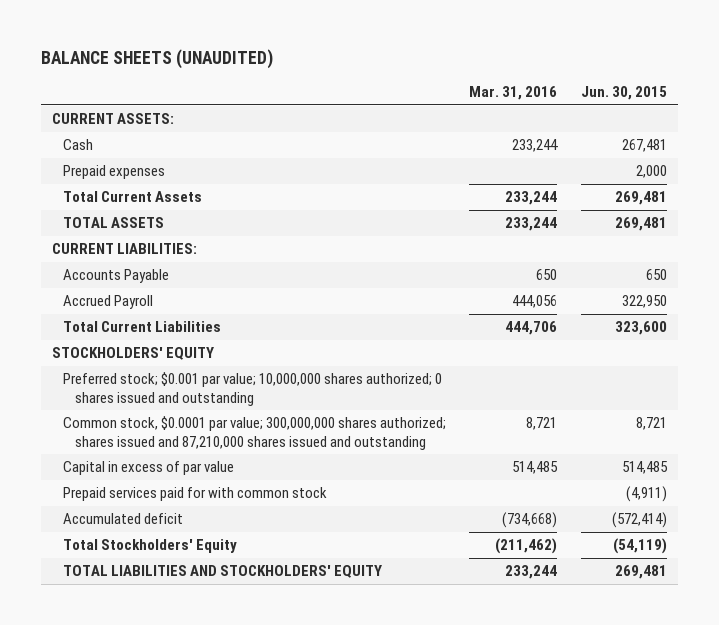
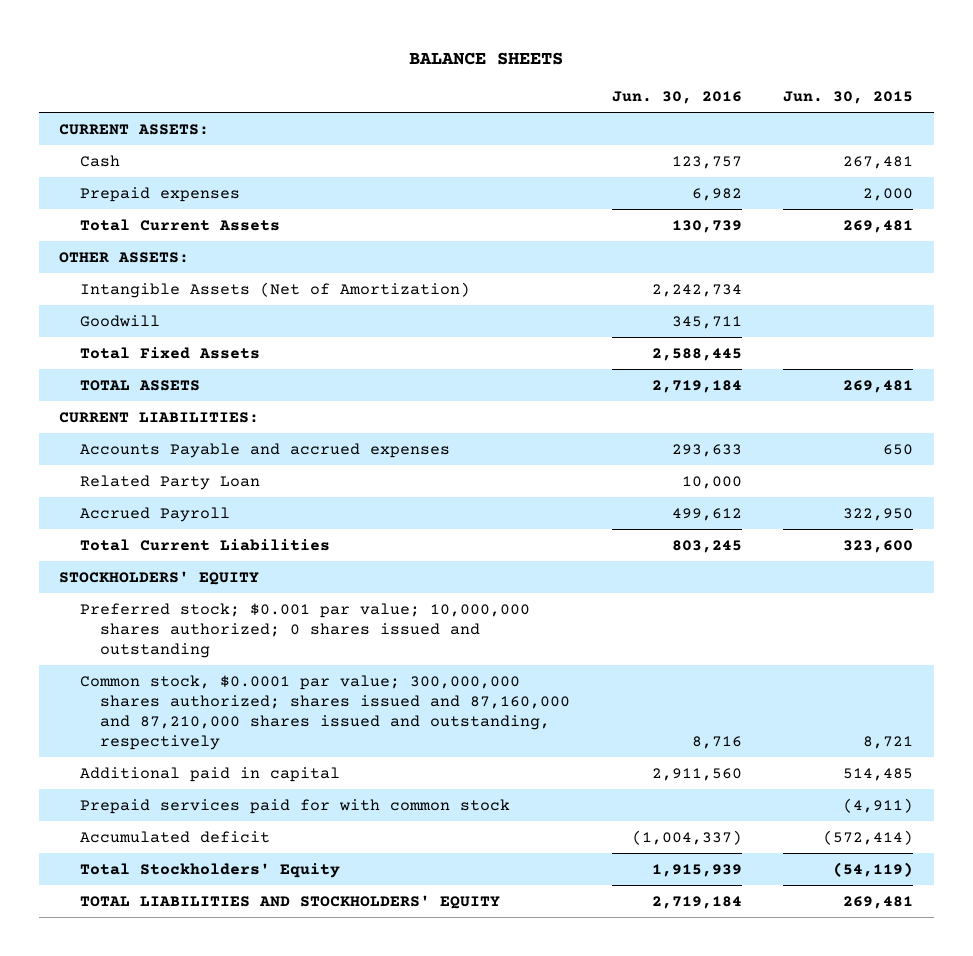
[40,48,273,69] BALANCE SHEETS (UNAUDITED) -> [409,52,564,66] BALANCE SHEETS
[469,86,558,101] Mar. 31, 2016 -> none
none -> [611,91,742,105] Jun. 30, 2016
none -> [59,251,190,263] OTHER ASSETS:
none -> [79,281,470,298] Intangible Assets (Net of Amortization)
none -> [79,314,160,327] Goodwill
none -> [79,346,260,359] Total Fixed Assets
[63,269,170,284] Accounts Payable -> [79,442,450,458] Accounts Payable and accrued expenses
none -> [79,474,260,490] Related Party Loan
[63,416,447,450] Common stock, $0.0001 par value; 300,000,000 shares authorized; shares issued and 87,210,000 shares issued and outstanding -> [79,674,570,750] Common stock, $0.0001 par value; 300,000,000 shares authorized; shares issued and 87,160,000 and 87,210,000 shares issued and outstanding, respectively
[63,461,235,476] Capital in excess of par value -> [79,766,340,782] Additional paid in capital

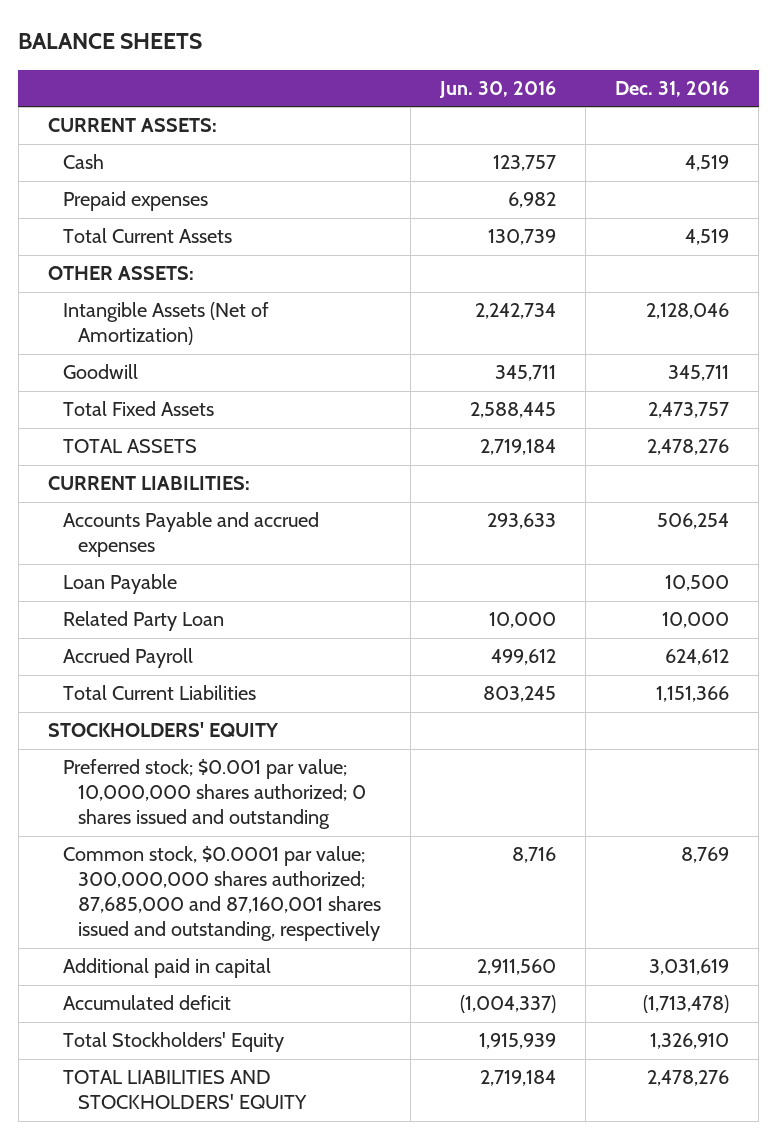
[783,91,914,105] Jun. 30, 2015 -> none
none -> [615,81,730,98] Dec. 31, 2016
none -> [62,574,177,595] Loan Payable
[79,674,570,750] Common stock, $0.0001 par value; 300,000,000 shares authorized; shares issued and 87,160,000 and 87,210,000 shares issued and outstanding, respectively -> [62,846,381,942] Common stock, $0.0001 par value; 300,000,000 shares authorized; 87,685,000 and 87,160,001 shares issued and outstanding, respectively
[79,798,510,814] Prepaid services paid for with common stock -> none

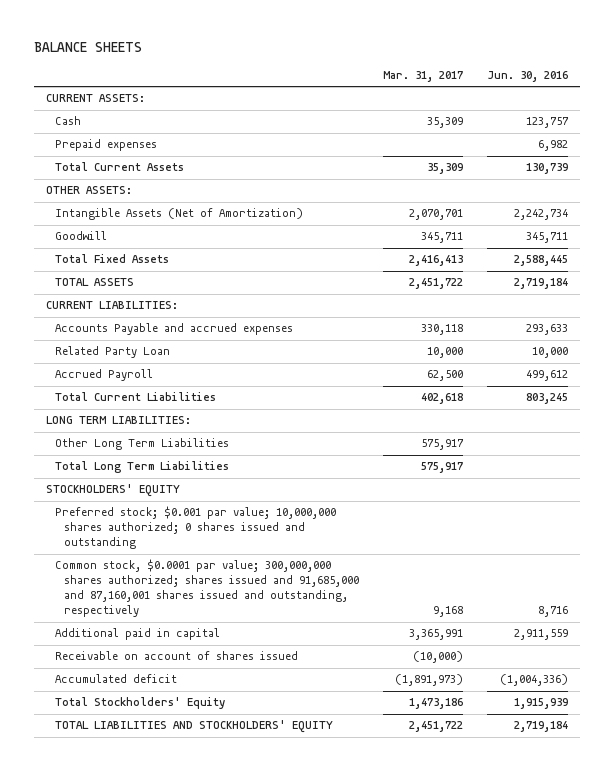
[615,81,730,98] Dec. 31, 2016 -> none
none -> [383,71,464,83] Mar. 31, 2017
[62,574,177,595] Loan Payable -> none
none -> [45,416,191,425] LONG TERM LIABILITIES:
none -> [55,438,230,451] Other Long Term Liabilities
none -> [55,461,230,474] Total Long Term Liabilities
[62,846,381,942] Common stock, $0.0001 par value; 300,000,000 shares authorized; 87,685,000 and 87,160,001 shares issued and outstanding, respectively -> [55,559,360,618] Common stock, $0.0001 par value; 300,000,000 shares authorized; shares issued and 91,685,000 and 87,160,001 shares issued and outstanding, respectively
[476,959,556,976] 2,911,560 -> [514,629,569,641] 2,911,559
none -> [55,651,299,661] Receivable on account of shares issued
[459,995,556,1014] (1,004,337) -> [500,674,569,687] (1,004,336)

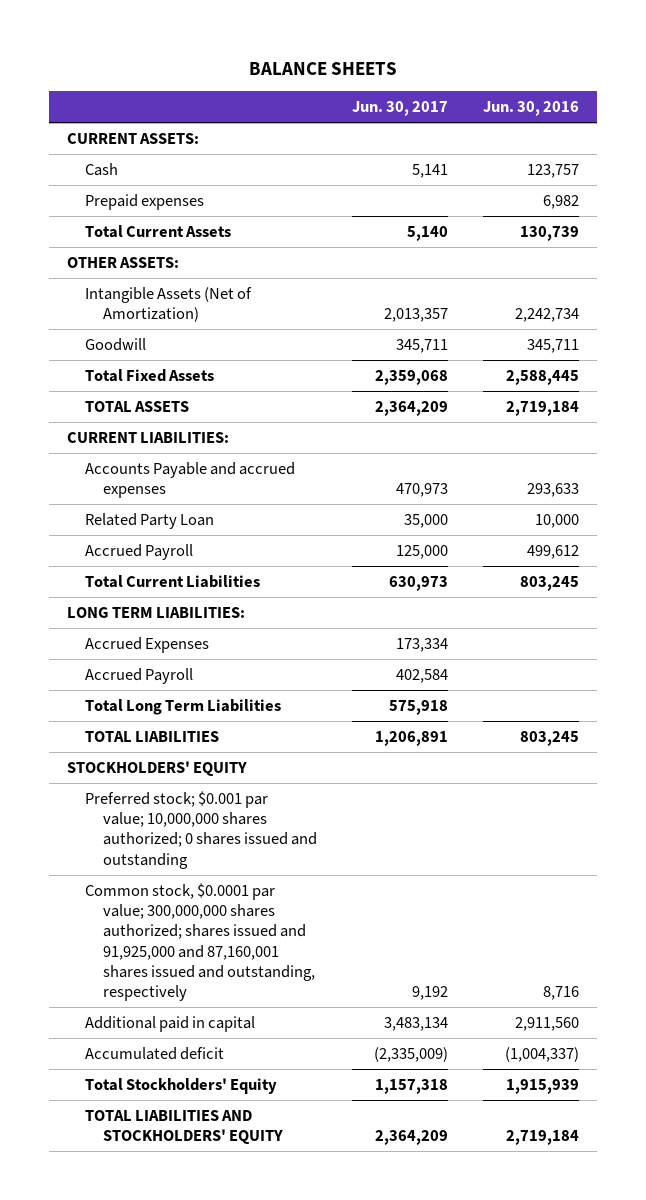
[383,71,464,83] Mar. 31, 2017 -> none
none -> [352,101,449,117] Jun. 30, 2017
[55,438,230,451] Other Long Term Liabilities -> none
none -> [85,636,210,653] Accrued Expenses
none -> [85,667,194,684] Accrued Payroll
none -> [85,730,220,742] TOTAL LIABILITIES
[55,651,299,661] Receivable on account of shares issued -> none
[55,559,360,618] Common stock, $0.0001 par value; 300,000,000 shares authorized; shares issued and 91,685,000 and 87,160,001 shares issued and outstanding, respectively -> [85,882,315,1002] Common stock, $0.0001 par value; 300,000,000 shares authorized; shares issued and 91,925,000 and 87,160,001 shares issued and outstanding, respectively
[514,629,569,641] 2,911,559 -> [515,1016,580,1031] 2,911,560
[500,674,569,687] (1,004,336) -> [505,1046,580,1062] (1,004,337)

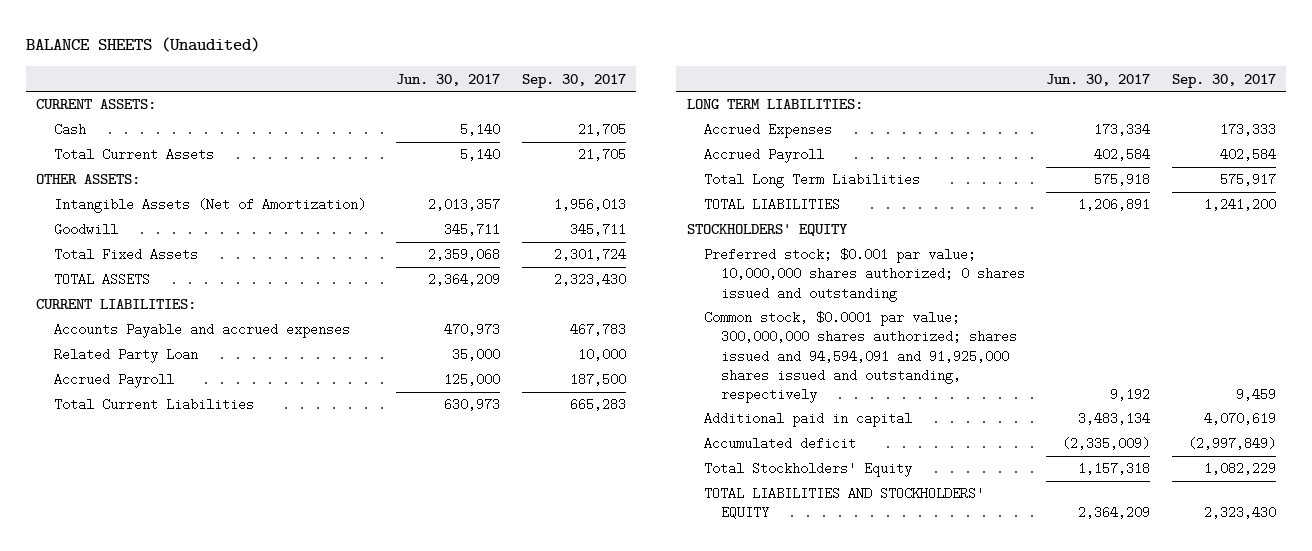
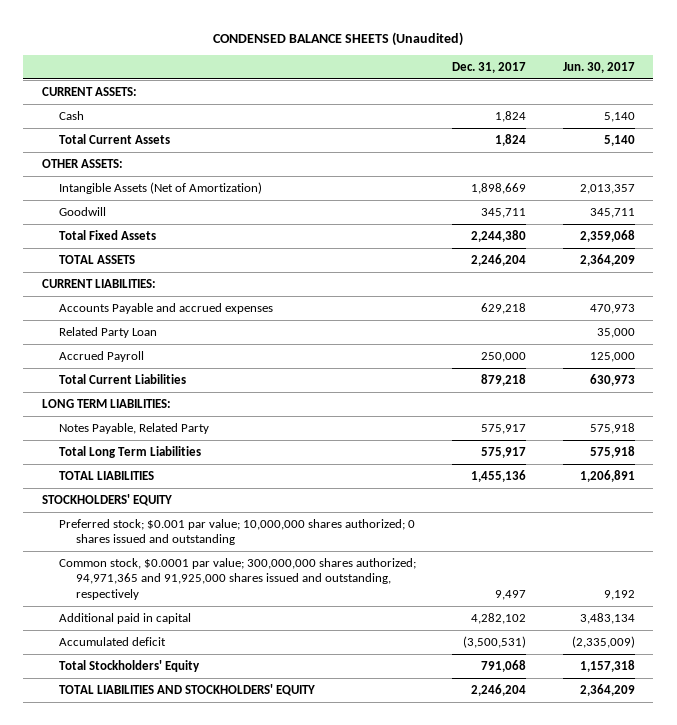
[25,37,260,53] BALANCE SHEETS (Unaudited) -> [213,31,464,46] CONDENSED BALANCE SHEETS (Unaudited)
[521,73,626,88] Sep. 30, 2017 -> none
none -> [452,61,527,73] Dec. 31, 2017
[703,123,832,139] Accrued Expenses -> none
[703,148,824,164] Accrued Payroll -> none
none -> [58,422,209,434] Notes Payable, Related Party
[703,311,1018,403] Common stock, $0.0001 par value; 300,000,000 shares authorized; shares issued and 94,594,091 and 91,925,000 shares issued and outstanding, respectively -> [58,557,416,601] Common stock, $0.0001 par value; 300,000,000 shares authorized; 94,971,365 and 91,925,000 shares issued and outstanding, respectively

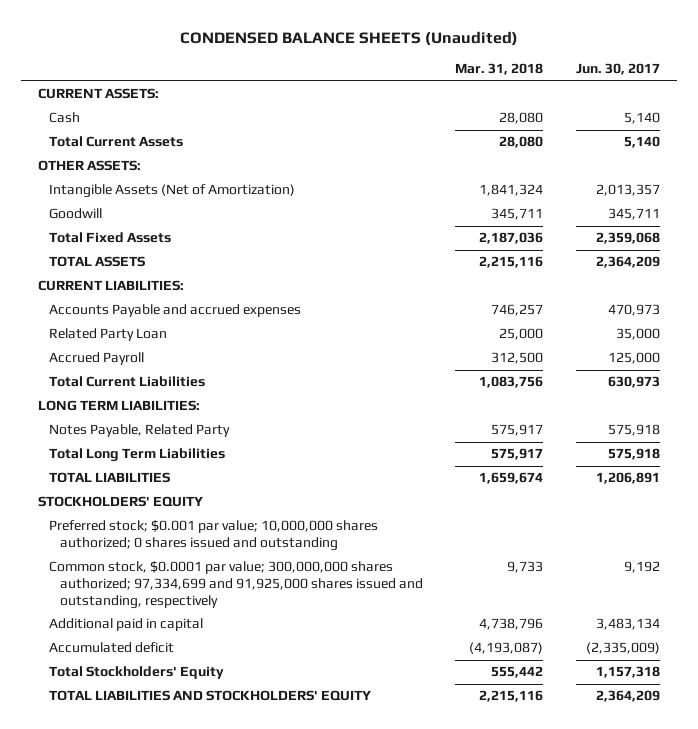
[452,61,527,73] Dec. 31, 2017 -> none
none -> [455,63,544,76] Mar. 31, 2018
[58,557,416,601] Common stock, $0.0001 par value; 300,000,000 shares authorized; 94,971,365 and 91,925,000 shares issued and outstanding, respectively -> [48,561,423,609] Common stock, $0.0001 par value; 300,000,000 shares authorized; 97,334,699 and 91,925,000 shares issued and outstanding, respectively

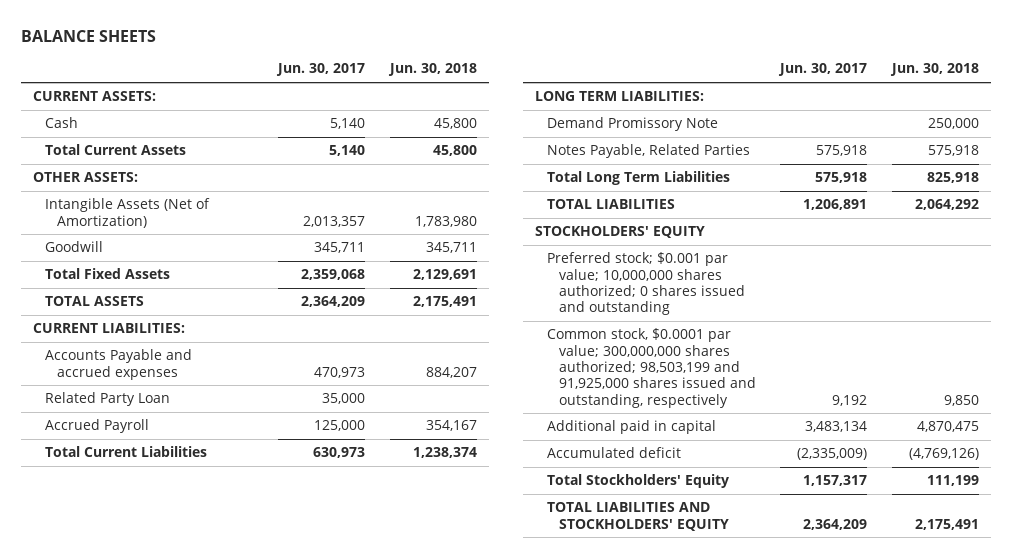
[179,30,518,46] CONDENSED BALANCE SHEETS (Unaudited) -> [20,29,156,42] BALANCE SHEETS
[455,63,544,76] Mar. 31, 2018 -> none
none -> [387,63,477,77] Jun. 30, 2018
none -> [546,117,718,132] Demand Promissory Note
[48,424,230,438] Notes Payable, Related Party -> [546,144,750,159] Notes Payable, Related Parties
[48,561,423,609] Common stock, $0.0001 par value; 300,000,000 shares authorized; 97,334,699 and 91,925,000 shares issued and outstanding, respectively -> [546,328,756,408] Common stock, $0.0001 par value; 300,000,000 shares authorized; 98,503,199 and 91,925,000 shares issued and outstanding, respectively
[596,666,661,679] 1,157,318 -> [803,475,868,487] 1,157,317

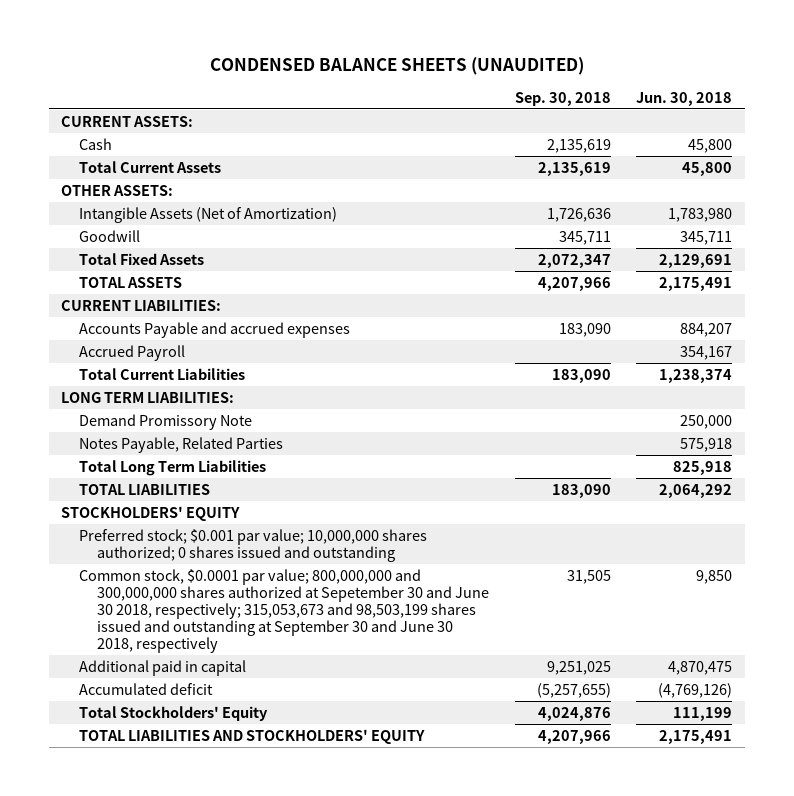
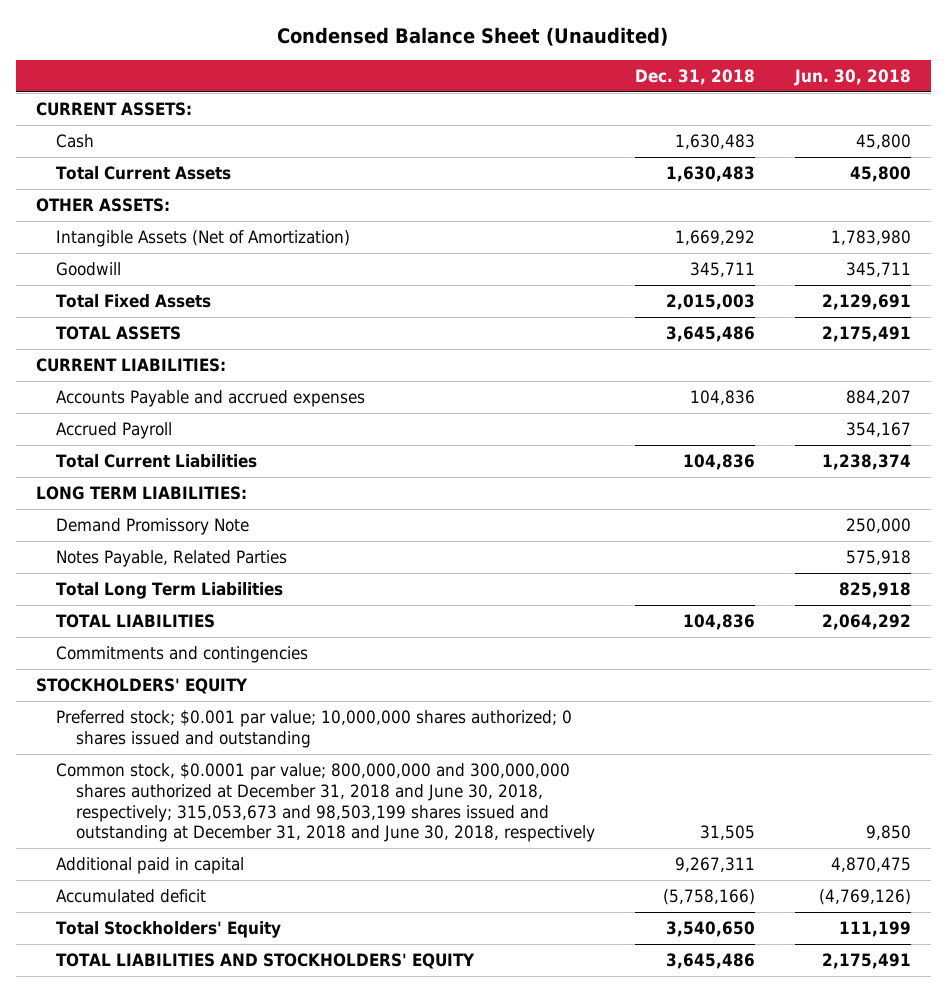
[209,57,584,76] CONDENSED BALANCE SHEETS (UNAUDITED) -> [277,26,669,46] Condensed Balance Sheet (Unaudited)
[514,91,611,106] Sep. 30, 2018 -> none
none -> [634,68,755,85] Dec. 31, 2018
none -> [56,646,309,664] Commitments and contingencies
[79,568,490,653] Common stock, $0.0001 par value; 800,000,000 and 300,000,000 shares authorized at Sepetember 30 and June 30 2018, respectively; 315,053,673 and 98,503,199 shares issued and outstanding at September 30 and June 30 2018, respectively -> [56,763,596,843] Common stock, $0.0001 par value; 800,000,000 and 300,000,000 shares authorized at December 31, 2018 and June 30, 2018, respectively; 315,053,673 and 98,503,199 shares issued and outstanding at December 31, 2018 and June 30, 2018, respectively

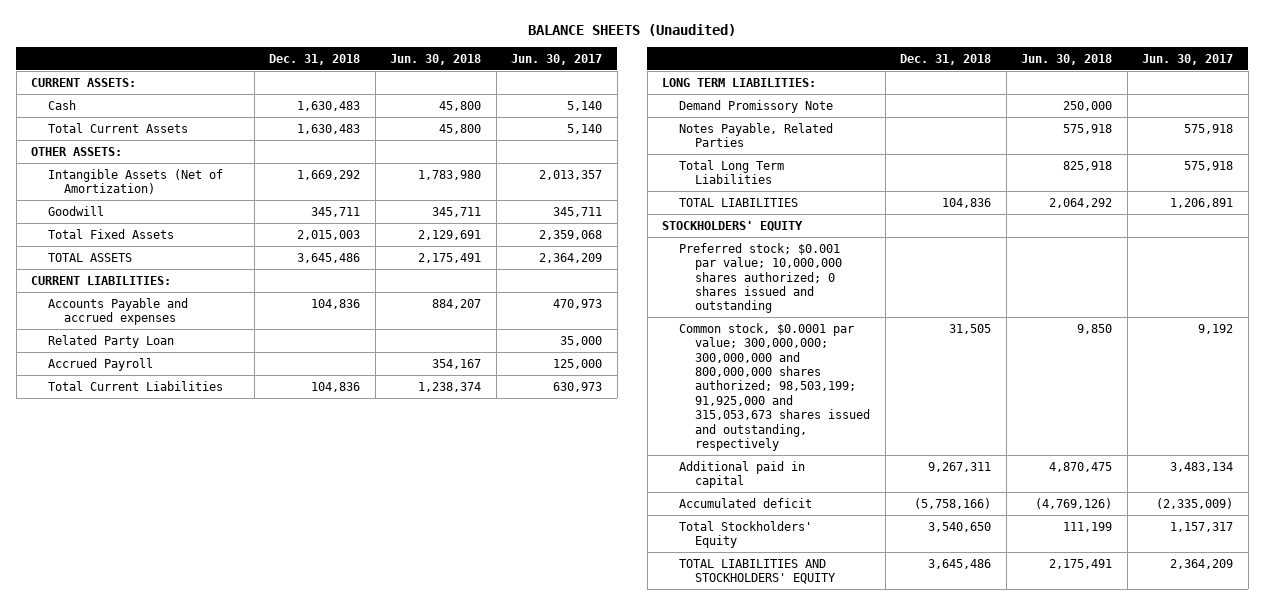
[277,26,669,46] Condensed Balance Sheet (Unaudited) -> [528,24,737,37] BALANCE SHEETS (Unaudited)
none -> [511,54,603,66] Jun. 30, 2017
none -> [47,334,174,348] Related Party Loan
[56,646,309,664] Commitments and contingencies -> none
[56,763,596,843] Common stock, $0.0001 par value; 800,000,000 and 300,000,000 shares authorized at December 31, 2018 and June 30, 2018, respectively; 315,053,673 and 98,503,199 shares issued and outstanding at December 31, 2018 and June 30, 2018, respectively -> [678,322,871,452] Common stock, $0.0001 par value; 300,000,000; 300,000,000 and 800,000,000 shares authorized; 98,503,199; 91,925,000 and 315,053,673 shares issued and outstanding, respectively

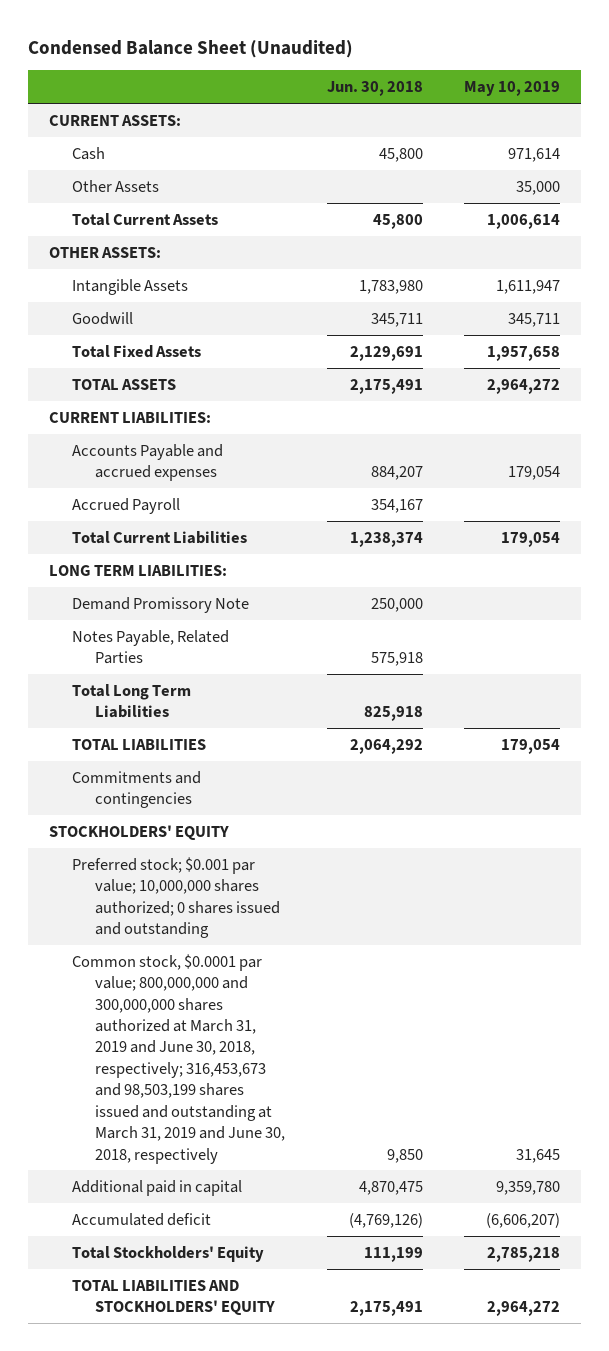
[528,24,737,37] BALANCE SHEETS (Unaudited) -> [28,39,354,58] Condensed Balance Sheet (Unaudited)
[269,54,361,66] Dec. 31, 2018 -> none
[511,54,603,66] Jun. 30, 2017 -> none
none -> [464,81,561,97] May 10, 2019
none -> [71,179,159,192] Other Assets
[47,168,223,195] Intangible Assets (Net of Amortization) -> [71,278,188,295] Intangible Assets
[47,334,174,348] Related Party Loan -> none
none -> [71,770,201,809] Commitments and contingencies
[678,322,871,452] Common stock, $0.0001 par value; 300,000,000; 300,000,000 and 800,000,000 shares authorized; 98,503,199; 91,925,000 and 315,053,673 shares issued and outstanding, respectively -> [71,953,286,1164] Common stock, $0.0001 par value; 800,000,000 and 300,000,000 shares authorized at March 31, 2019 and June 30, 2018, respectively; 316,453,673 and 98,503,199 shares issued and outstanding at March 31, 2019 and June 30, 2018, respectively

